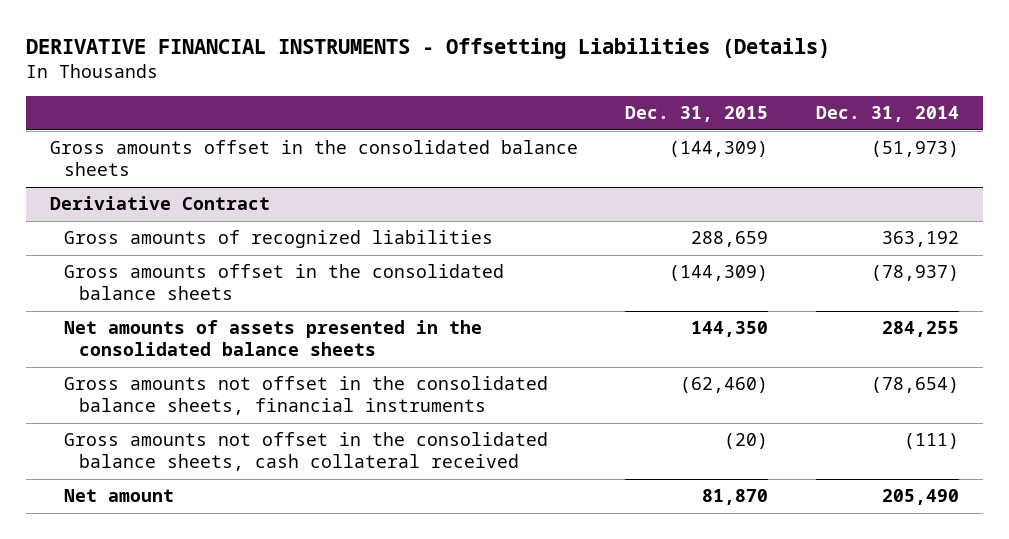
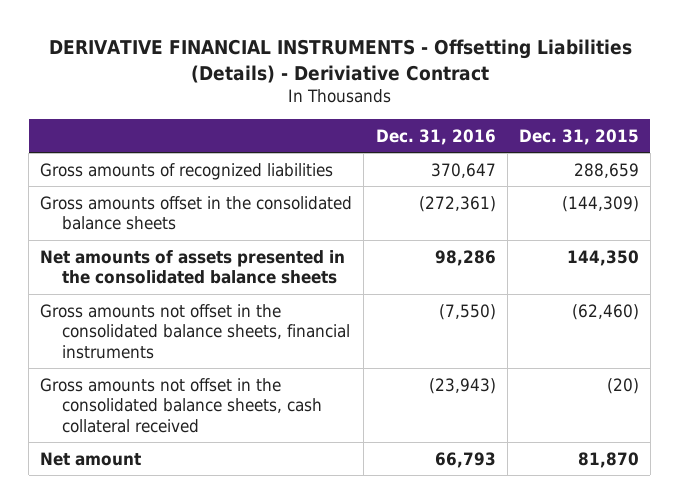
[25,37,830,59] DERIVATIVE FINANCIAL INSTRUMENTS - Offsetting Liabilities (Details) -> [48,39,632,83] DERIVATIVE FINANCIAL INSTRUMENTS - Offsetting Liabilities (Details) - Deriviative Contract
[816,106,960,123] Dec. 31, 2014 -> none
none -> [375,128,496,145] Dec. 31, 2016
[49,140,578,176] Gross amounts offset in the consolidated balance sheets -> none
[49,196,270,211] Deriviative Contract -> none

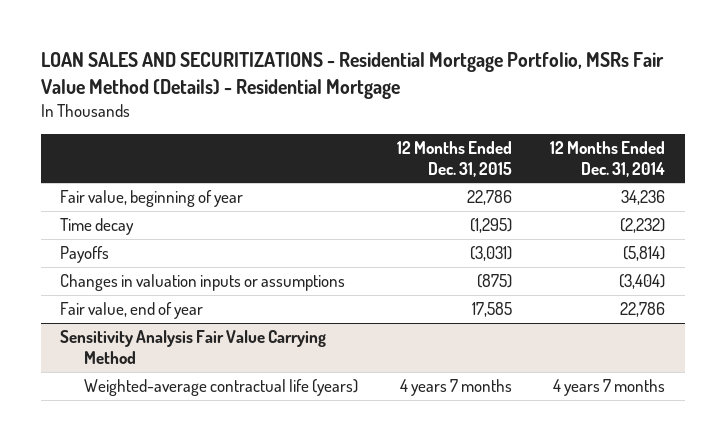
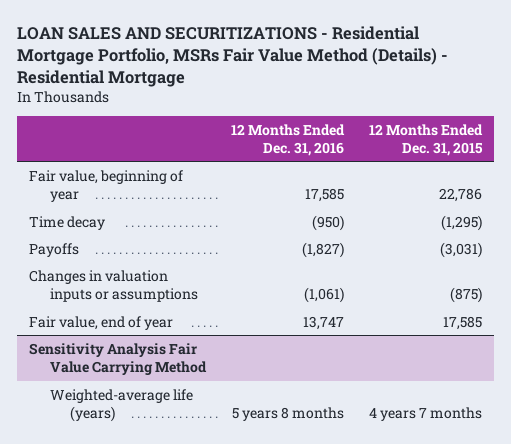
[550,140,666,177] 12 Months Ended Dec. 31, 2014 -> none
none -> [230,123,345,156] 12 Months Ended Dec. 31, 2016
[83,379,358,397] Weighted-average contractual life (years) -> [49,388,193,423] Weighted-average life (years)

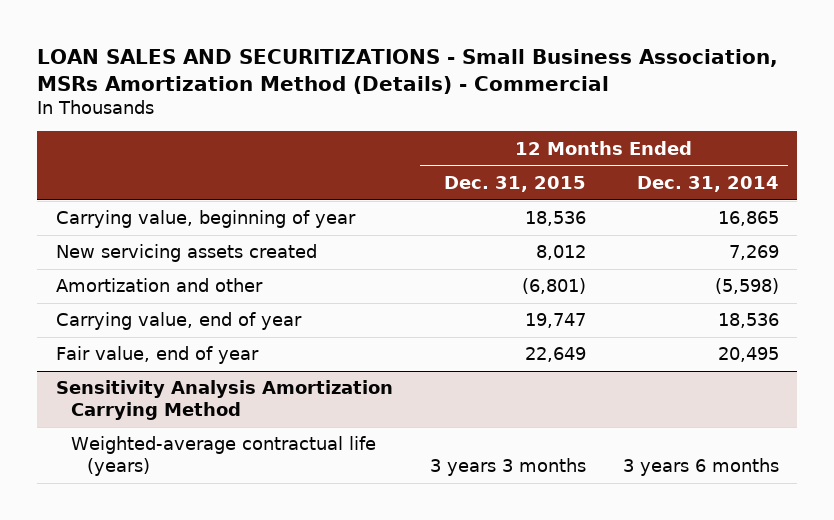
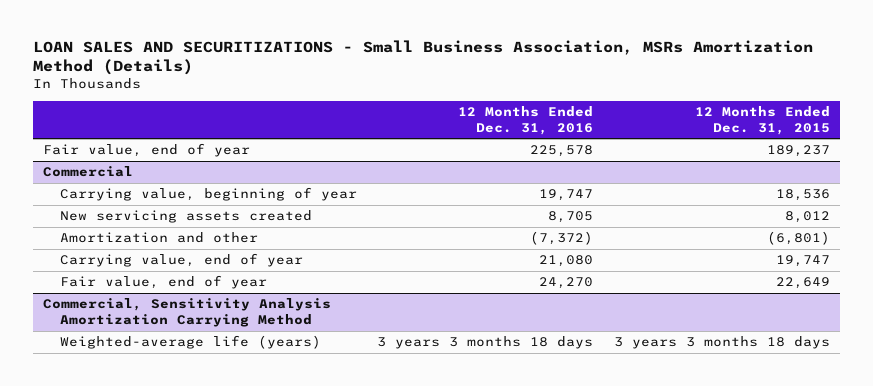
[37,48,779,94] LOAN SALES AND SECURITIZATIONS - Small Business Association, MSRs Amortization Method (Details) - Commercial -> [32,40,813,76] LOAN SALES AND SECURITIZATIONS - Small Business Association, MSRs Amortization Method (Details)
[636,175,779,192] Dec. 31, 2014 -> none
none -> [458,106,594,135] 12 Months Ended Dec. 31, 2016
none -> [42,143,250,158] Fair value, end of year
none -> [42,166,133,178] Commercial
[55,380,393,421] Sensitivity Analysis Amortization Carrying Method -> [42,298,331,327] Commercial, Sensitivity Analysis Amortization Carrying Method
[71,436,377,477] Weighted-average contractual life (years) -> [59,335,321,350] Weighted-average life (years)
[429,458,586,477] 3 years 3 months -> [613,336,830,350] 3 years 3 months 18 days

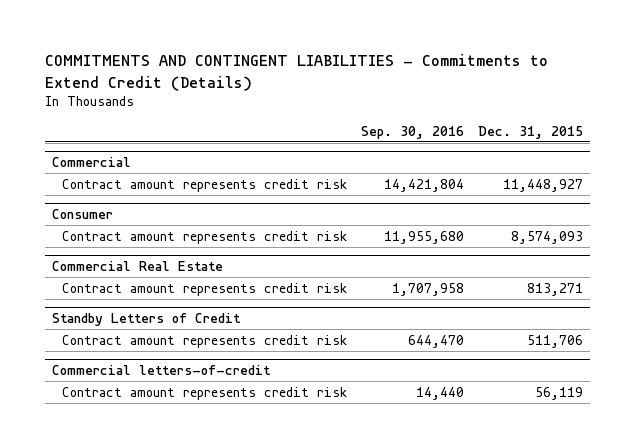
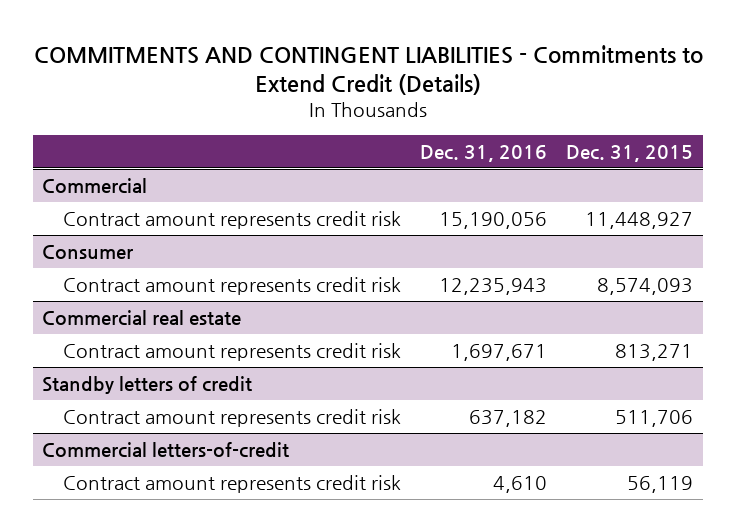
[360,125,464,139] Sep. 30, 2016 -> none
none -> [419,144,547,162] Dec. 31, 2016
[51,261,223,272] Commercial Real Estate -> [42,309,242,326] Commercial real estate
[51,313,241,327] Standby Letters of Credit -> [42,375,253,394] Standby letters of credit

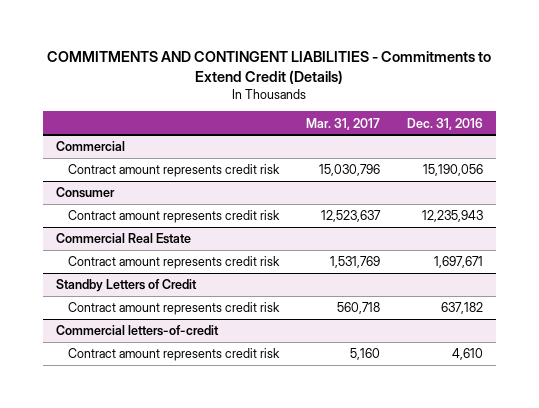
[566,144,694,162] Dec. 31, 2015 -> none
none -> [305,117,380,130] Mar. 31, 2017
[42,309,242,326] Commercial real estate -> [56,233,192,245] Commercial Real Estate
[42,375,253,394] Standby letters of credit -> [56,279,198,293] Standby Letters of Credit

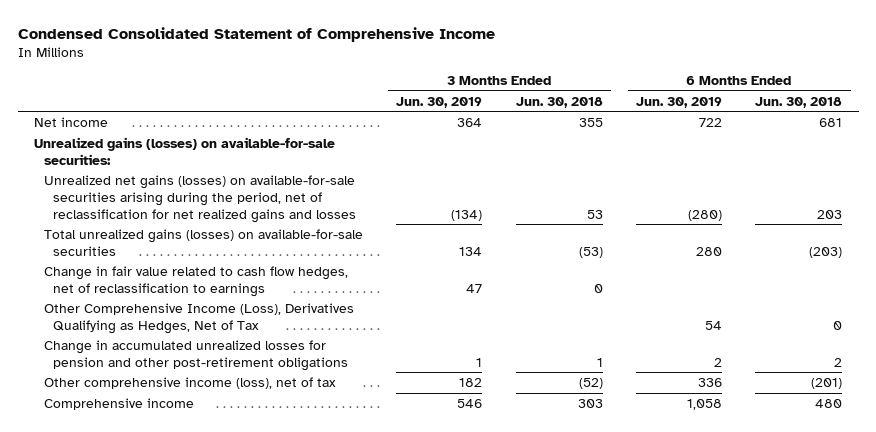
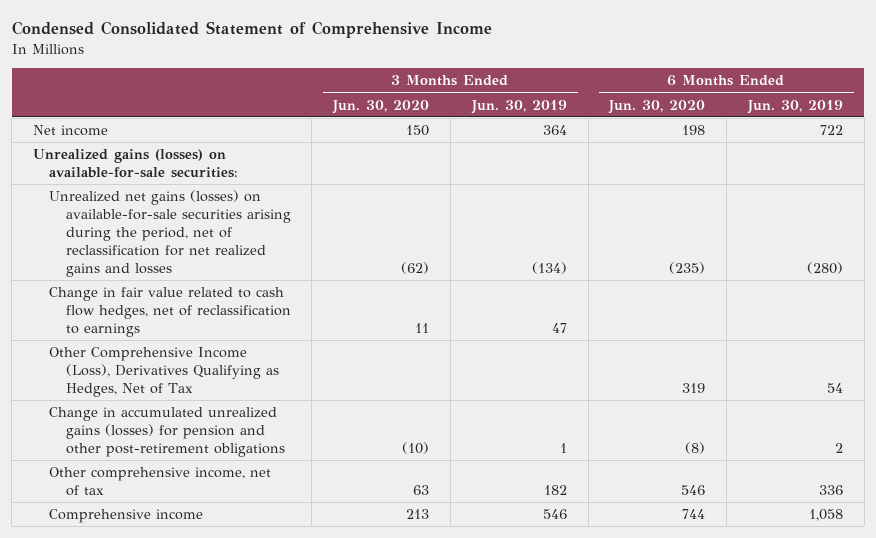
[515,96,603,108] Jun. 30, 2018 -> none
[755,96,843,108] Jun. 30, 2018 -> none
none -> [332,99,430,114] Jun. 30, 2020
none -> [608,99,706,114] Jun. 30, 2020
[43,228,363,256] Total unrealized gains (losses) on available-for-sale securities -> none
[43,339,349,371] Change in accumulated unrealized losses for pension and other post-retirement obligations -> [49,407,285,458] Change in accumulated unrealized gains (losses) for pension and other post-retirement obligations
[43,376,336,389] Other comprehensive income (loss), net of tax -> [49,467,272,497] Other comprehensive income, net of tax

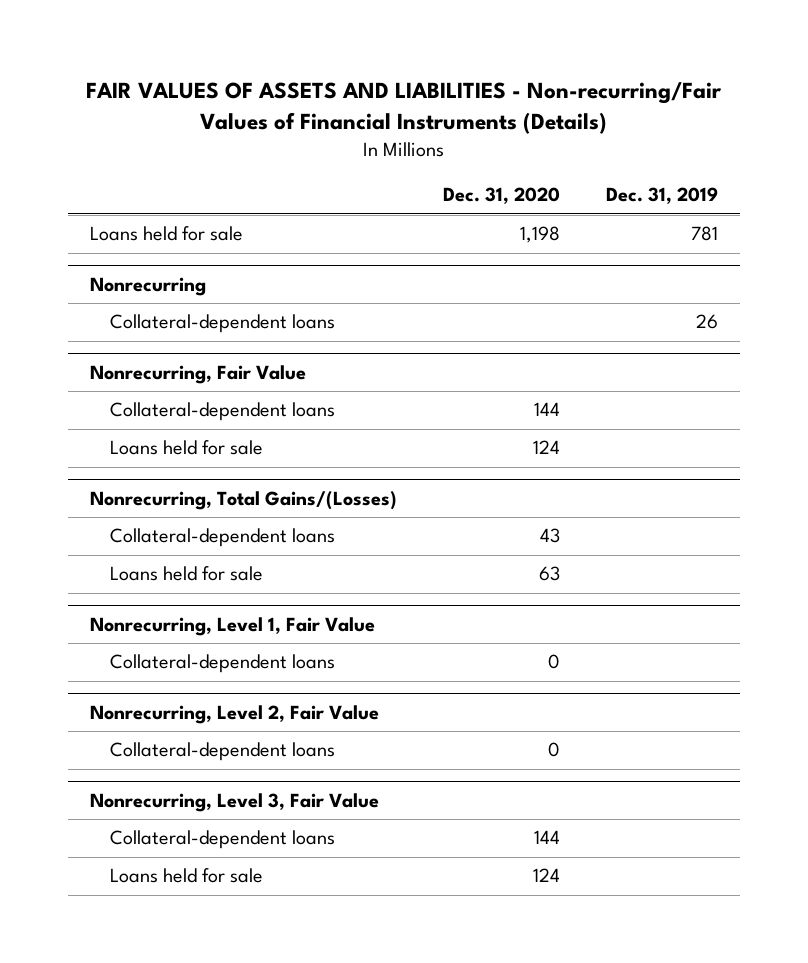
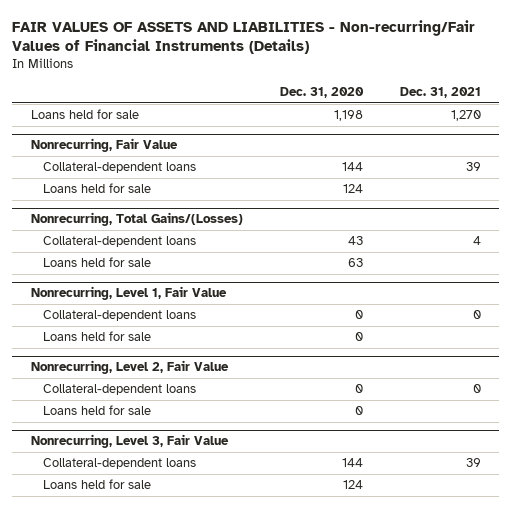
[605,187,718,205] Dec. 31, 2019 -> none
none -> [399,87,481,99] Dec. 31, 2021
[90,277,207,297] Nonrecurring -> none
[110,314,336,334] Collateral-dependent loans -> none
none -> [43,331,152,342] Loans held for sale
none -> [43,405,152,416] Loans held for sale

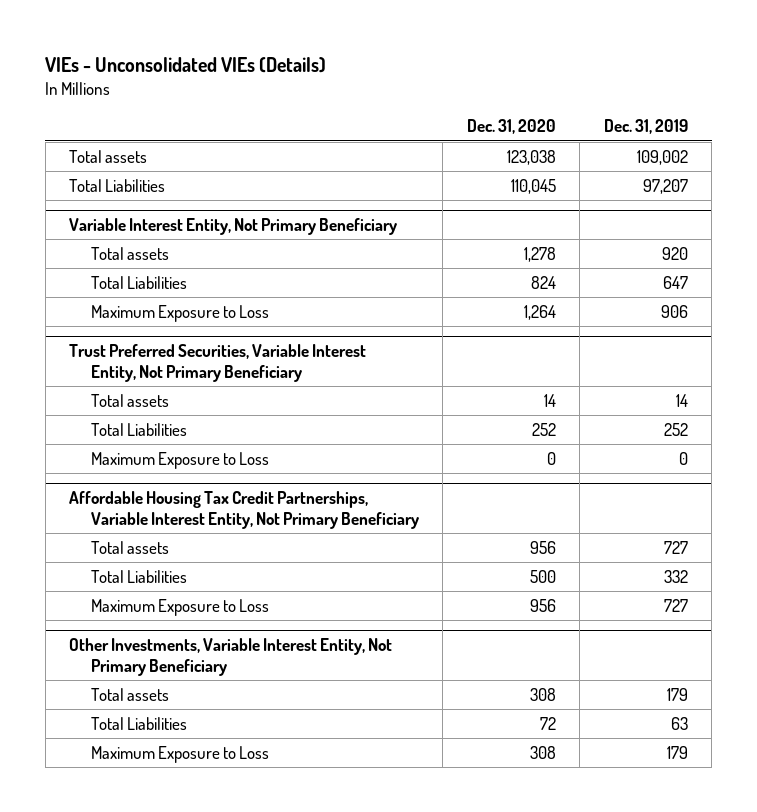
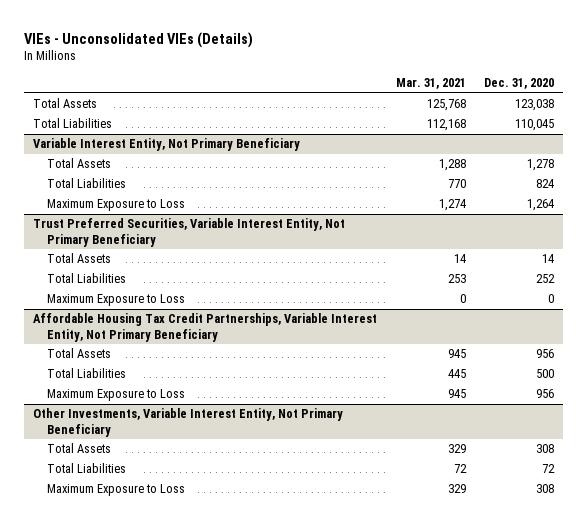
[603,119,688,135] Dec. 31, 2019 -> none
none -> [395,78,466,90] Mar. 31, 2021
[69,149,148,163] Total assets -> [33,98,98,109] Total Assets
[90,246,169,260] Total assets -> [47,158,112,169] Total Assets
[90,393,169,407] Total assets -> [47,253,112,264] Total Assets
[90,540,169,554] Total assets -> [47,348,112,359] Total Assets
[90,687,169,701] Total assets -> [47,443,112,454] Total Assets

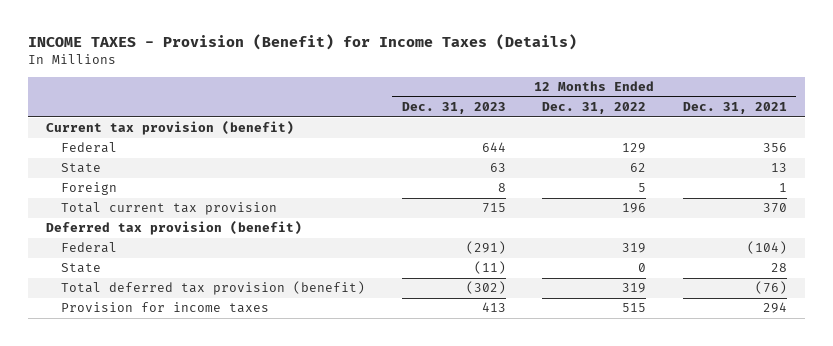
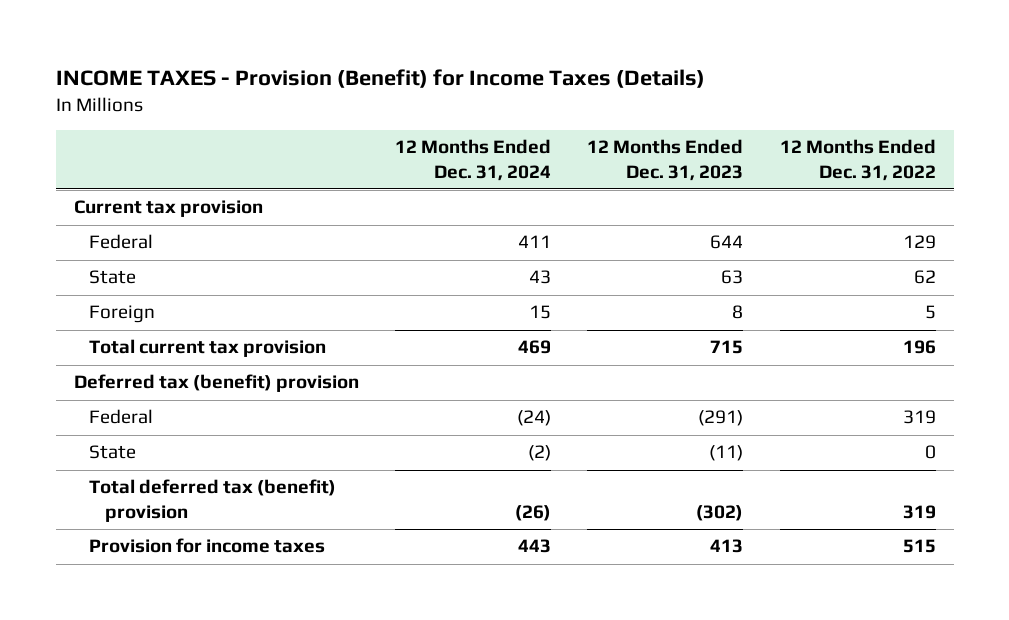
[682,102,787,115] Dec. 31, 2021 -> none
none -> [395,139,552,181] 12 Months Ended Dec. 31, 2024
[46,121,295,136] Current tax provision (benefit) -> [73,200,263,218] Current tax provision
[46,221,303,236] Deferred tax provision (benefit) -> [73,374,359,393] Deferred tax (benefit) provision
[61,281,366,296] Total deferred tax provision (benefit) -> [89,479,337,522] Total deferred tax (benefit) provision

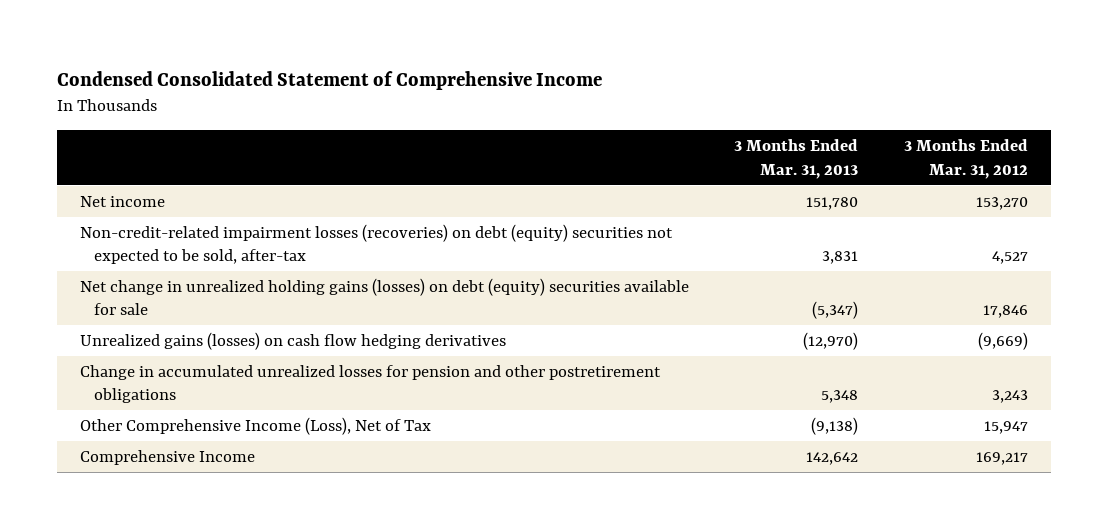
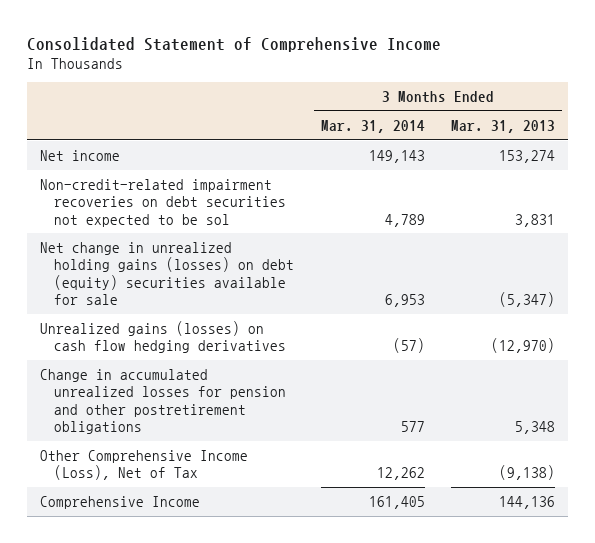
[56,70,602,90] Condensed Consolidated Statement of Comprehensive Income -> [26,36,441,52] Consolidated Statement of Comprehensive Income
[904,138,1029,179] 3 Months Ended Mar. 31, 2012 -> none
none -> [320,119,425,133] Mar. 31, 2014
[806,196,859,210] 151,780 -> [499,149,556,163] 153,274
[79,223,673,265] Non-credit-related impairment losses (recoveries) on debt (equity) securities not expected to be sold, after-tax -> [39,178,287,227] Non-credit-related impairment recoveries on debt securities not expected to be sol
[806,451,859,465] 142,642 -> [499,495,556,509] 144,136

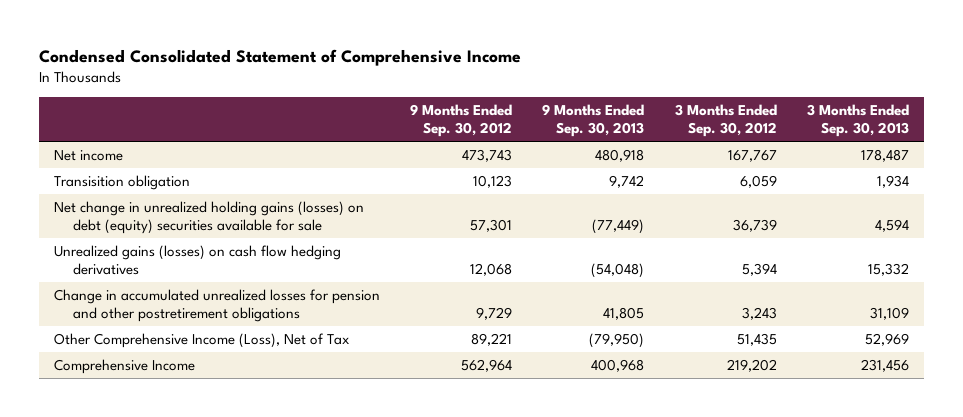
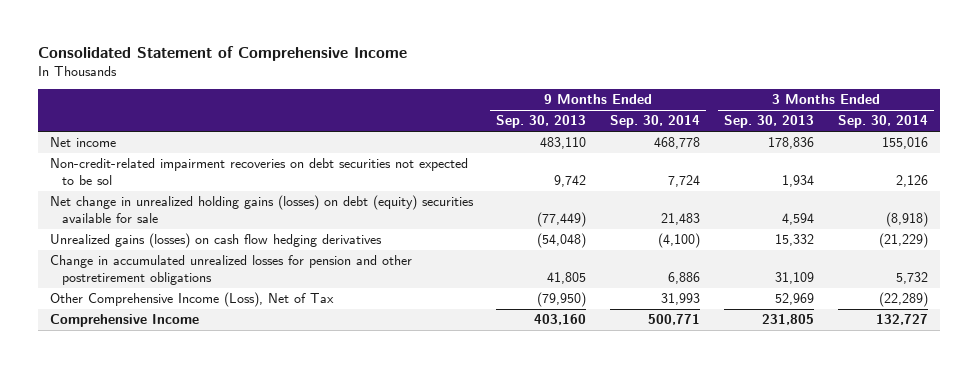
[38,48,521,66] Condensed Consolidated Statement of Comprehensive Income -> [37,46,407,62] Consolidated Statement of Comprehensive Income
[410,104,513,138] 9 Months Ended Sep. 30, 2012 -> none
[674,104,777,138] 3 Months Ended Sep. 30, 2012 -> none
none -> [610,115,701,129] Sep. 30, 2014
none -> [838,115,929,129] Sep. 30, 2014
[595,148,645,162] 480,918 -> [540,137,587,150] 483,110
[861,148,910,162] 178,487 -> [768,137,815,150] 178,836
[53,174,190,190] Transisition obligation -> [49,158,468,185] Non-credit-related impairment recoveries on debt securities not expected to be sol
[591,358,645,372] 400,968 -> [534,314,587,326] 403,160
[861,358,910,372] 231,456 -> [762,314,815,326] 231,805

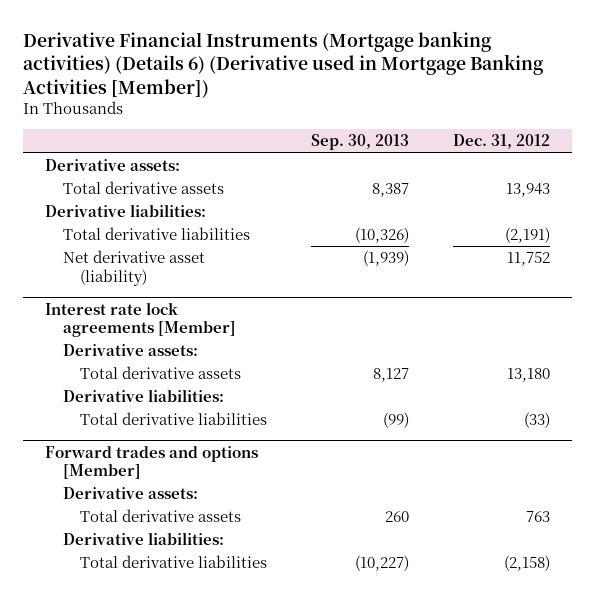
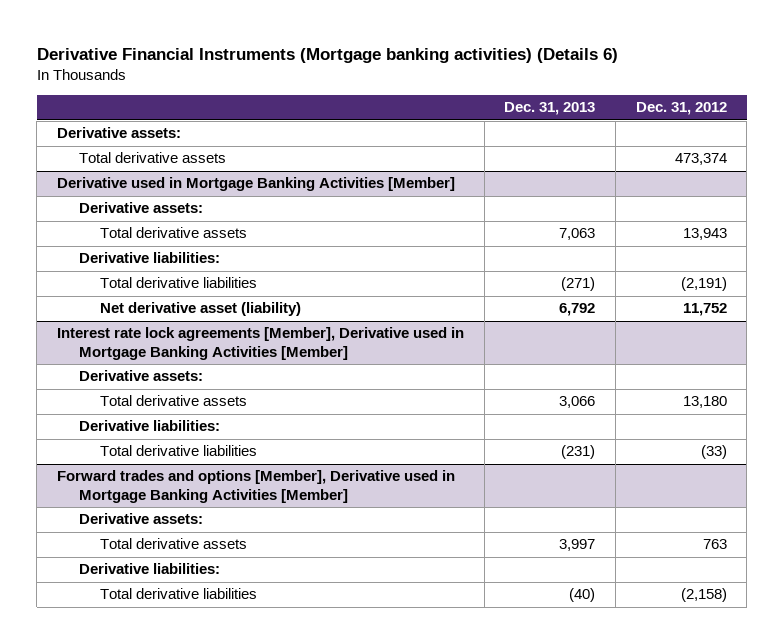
[23,30,545,98] Derivative Financial Instruments (Mortgage banking activities) (Details 6) (Derivative used in Mortgage Banking Activities [Member]) -> [36,47,618,63] Derivative Financial Instruments (Mortgage banking activities) (Details 6)
[310,134,409,151] Sep. 30, 2013 -> none
none -> [504,102,596,116] Dec. 31, 2013
none -> [78,152,226,164] Total derivative assets
none -> [56,177,455,192] Derivative used in Mortgage Banking Activities [Member]
none -> [78,202,203,214] Derivative assets:
[45,301,236,338] Interest rate lock agreements [Member] -> none
none -> [56,327,464,361] Interest rate lock agreements [Member], Derivative used in Mortgage Banking Activities [Member]
[45,445,259,480] Forward trades and options [Member] -> none
none -> [56,470,455,504] Forward trades and options [Member], Derivative used in Mortgage Banking Activities [Member]

